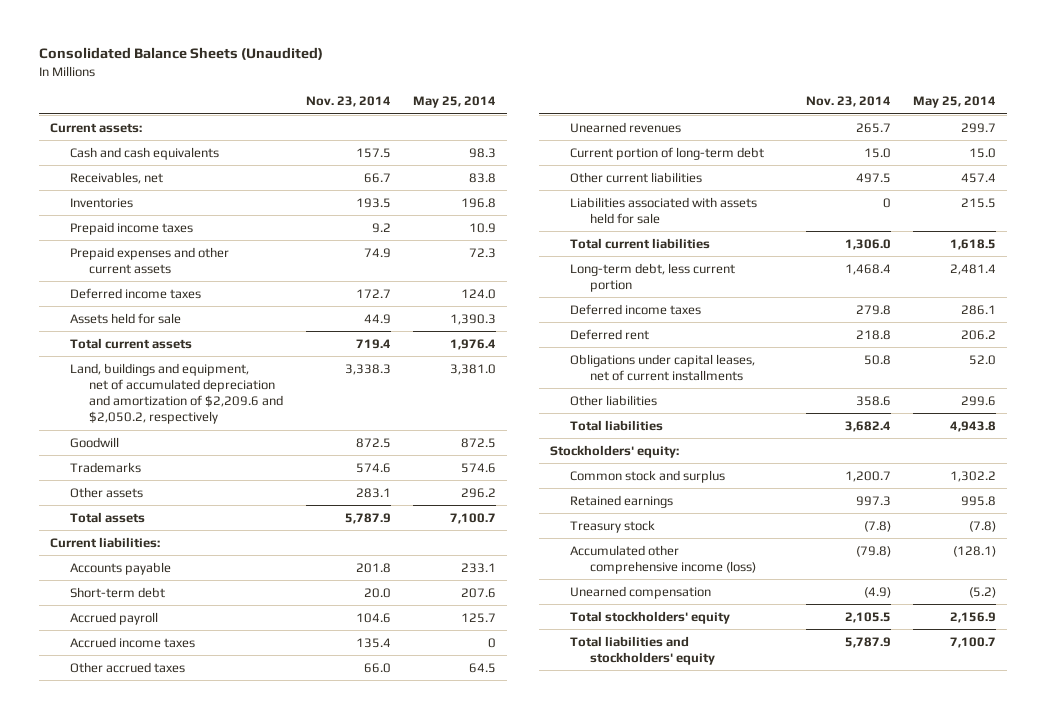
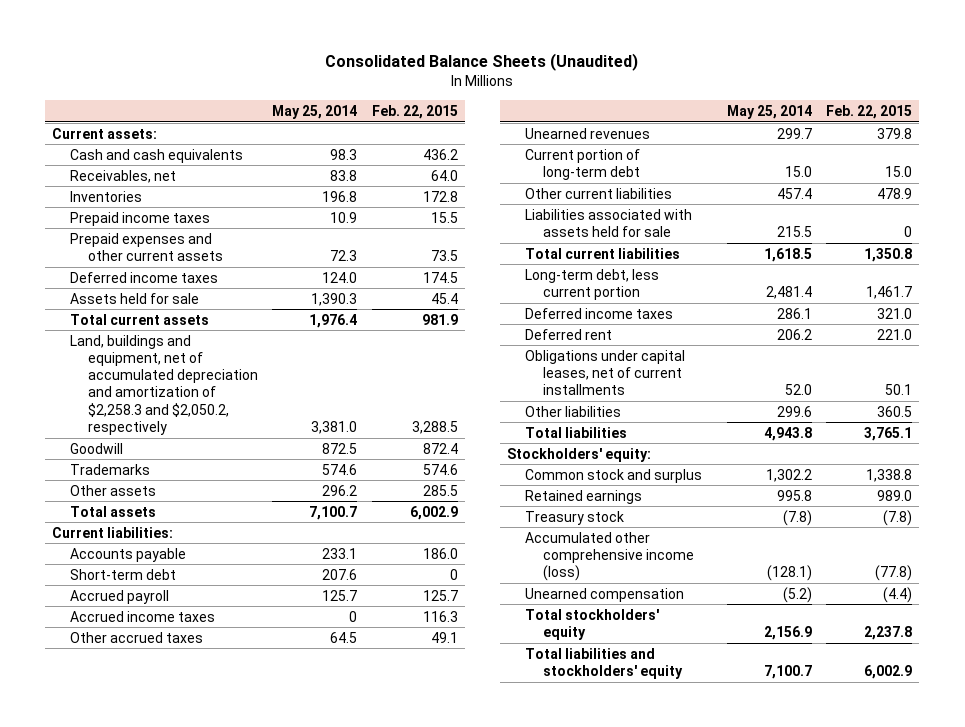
[305,96,391,108] Nov. 23, 2014 -> none
none -> [371,104,458,119] Feb. 22, 2015
[69,362,284,425] Land, buildings and equipment, net of accumulated depreciation and amortization of $2,209.6 and $2,050.2, respectively -> [70,334,259,435] Land, buildings and equipment, net of accumulated depreciation and amortization of $2,258.3 and $2,050.2, respectively

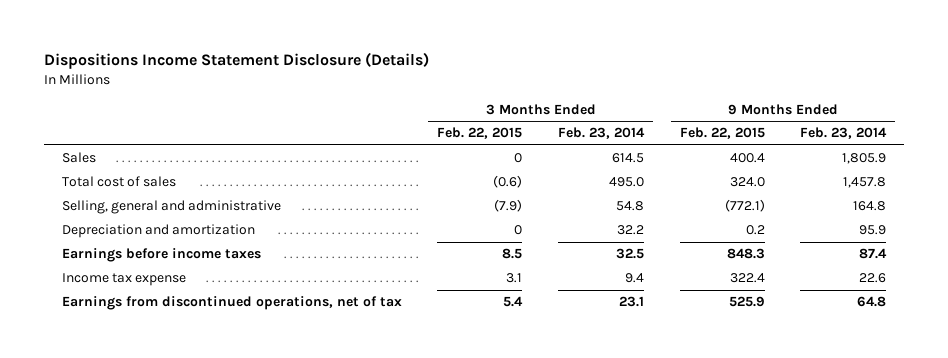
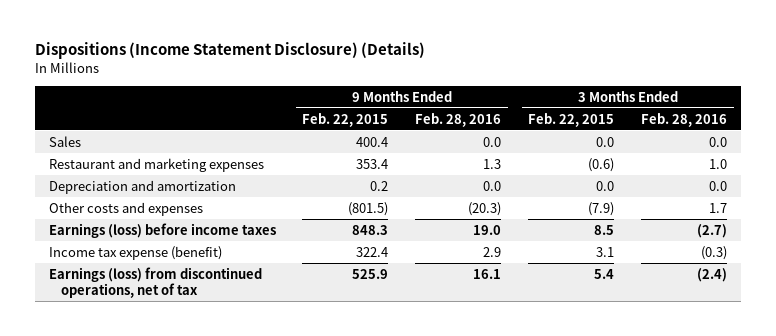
[43,52,429,70] Dispositions Income Statement Disclosure (Details) -> [35,42,426,60] Dispositions (Income Statement Disclosure) (Details)
[557,127,645,140] Feb. 23, 2014 -> none
[800,127,888,140] Feb. 23, 2014 -> none
none -> [415,112,502,127] Feb. 28, 2016
none -> [641,112,728,127] Feb. 28, 2016
[61,176,176,188] Total cost of sales -> none
[61,200,281,215] Selling, general and administrative -> none
[514,153,523,164] 0 -> [596,136,615,147] 0.0
none -> [48,157,264,172] Restaurant and marketing expenses
[514,225,523,236] 0 -> [596,180,615,191] 0.0
none -> [48,201,203,216] Other costs and expenses
[61,248,261,263] Earnings before income taxes -> [48,222,276,238] Earnings (loss) before income taxes
[61,273,186,287] Income tax expense -> [48,245,222,260] Income tax expense (benefit)
[61,296,402,311] Earnings from discontinued operations, net of tax -> [48,266,262,298] Earnings (loss) from discontinued operations, net of tax

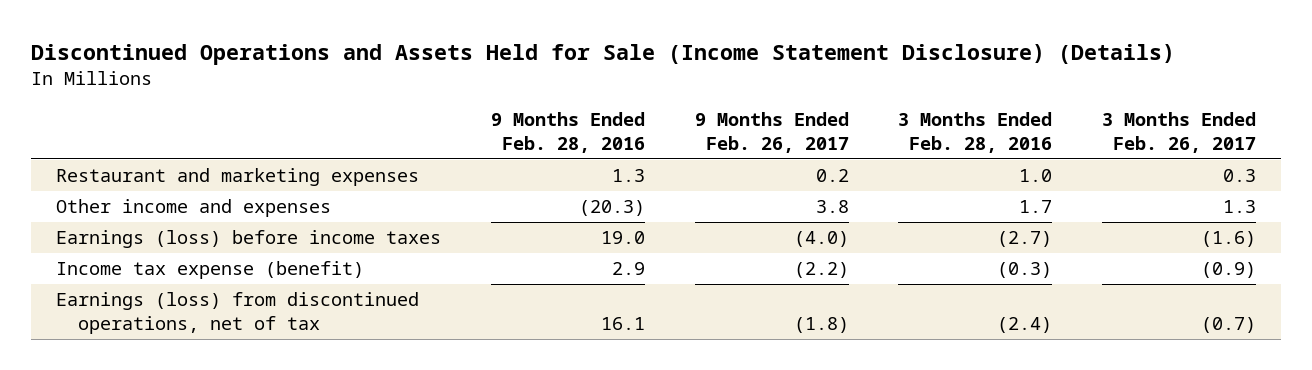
[35,42,426,60] Dispositions (Income Statement Disclosure) (Details) -> [31,44,1176,66] Discontinued Operations and Assets Held for Sale (Income Statement Disclosure) (Details)
[302,112,389,127] Feb. 22, 2015 -> none
[528,112,615,127] Feb. 22, 2015 -> none
none -> [694,112,849,153] 9 Months Ended Feb. 26, 2017
none -> [1101,112,1256,153] 3 Months Ended Feb. 26, 2017
[48,135,81,147] Sales -> none
[48,179,236,194] Depreciation and amortization -> none
[48,201,203,216] Other costs and expenses -> [56,199,332,218] Other income and expenses

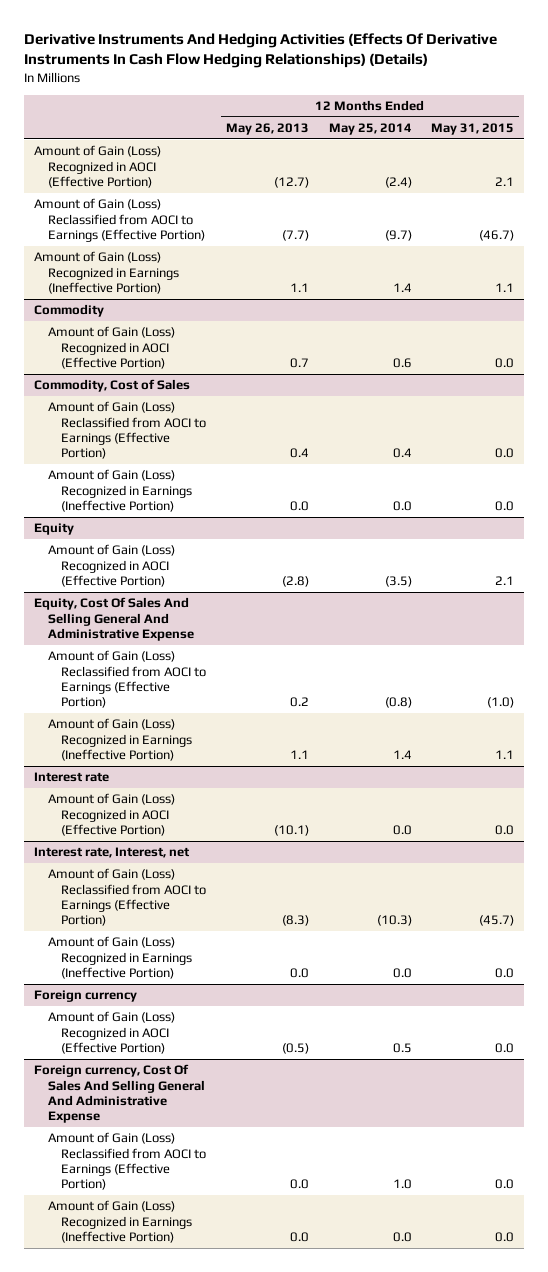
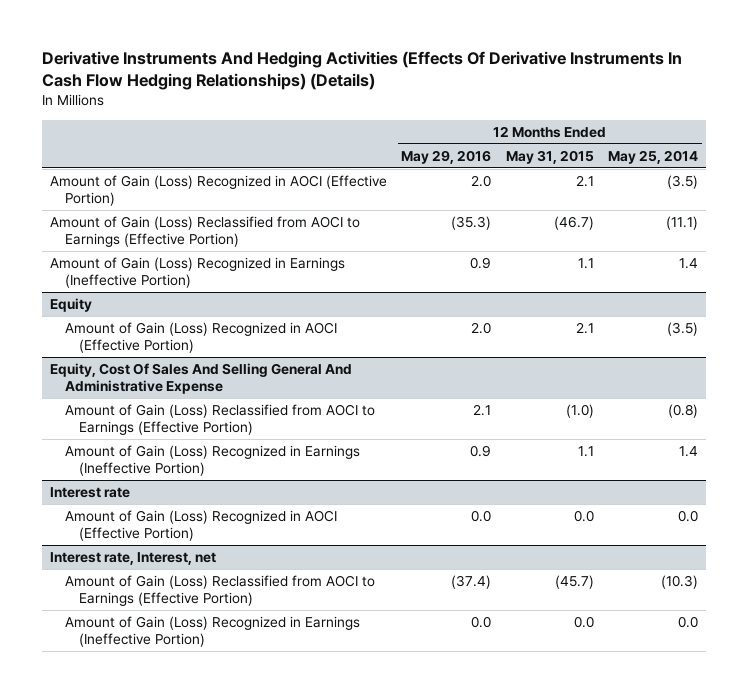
[226,123,310,136] May 26, 2013 -> none
none -> [401,149,492,164] May 29, 2016
[384,176,412,188] (2.4) -> [667,175,699,190] (3.5)
[384,229,412,241] (9.7) -> [666,216,699,231] (11.1)
[33,304,104,318] Commodity -> none
[47,326,175,369] Amount of Gain (Loss) Recognized in AOCI (Effective Portion) -> none
[33,379,190,393] Commodity, Cost of Sales -> none
[47,401,207,460] Amount of Gain (Loss) Reclassified from AOCI to Earnings (Effective Portion) -> none
[47,469,193,512] Amount of Gain (Loss) Recognized in Earnings (Ineffective Portion) -> none
[33,990,137,1003] Foreign currency -> none
[47,1011,175,1054] Amount of Gain (Loss) Recognized in AOCI (Effective Portion) -> none
[33,1064,205,1124] Foreign currency, Cost Of Sales And Selling General And Administrative Expense -> none
[47,1132,207,1191] Amount of Gain (Loss) Reclassified from AOCI to Earnings (Effective Portion) -> none
[47,1200,193,1243] Amount of Gain (Loss) Recognized in Earnings (Ineffective Portion) -> none

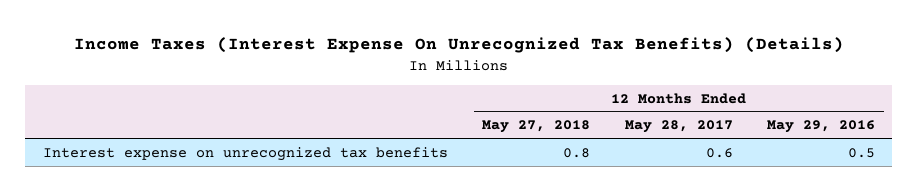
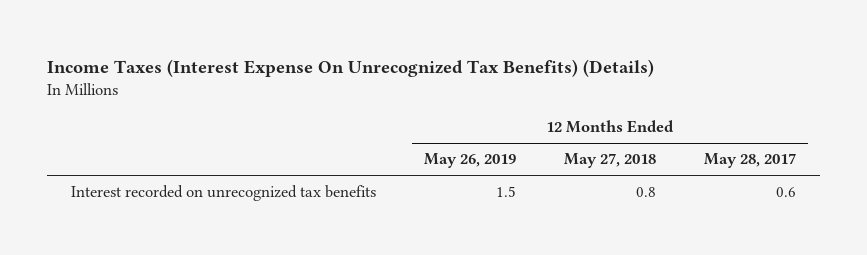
[767,120,876,134] May 29, 2016 -> none
none -> [424,153,517,169] May 26, 2019
[42,146,448,161] Interest expense on unrecognized tax benefits -> [71,185,377,202] Interest recorded on unrecognized tax benefits

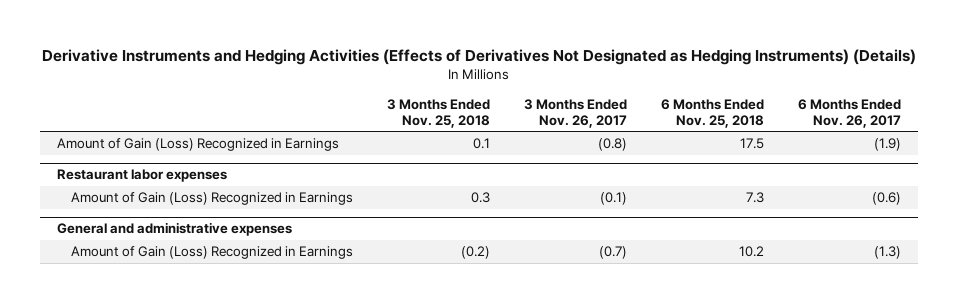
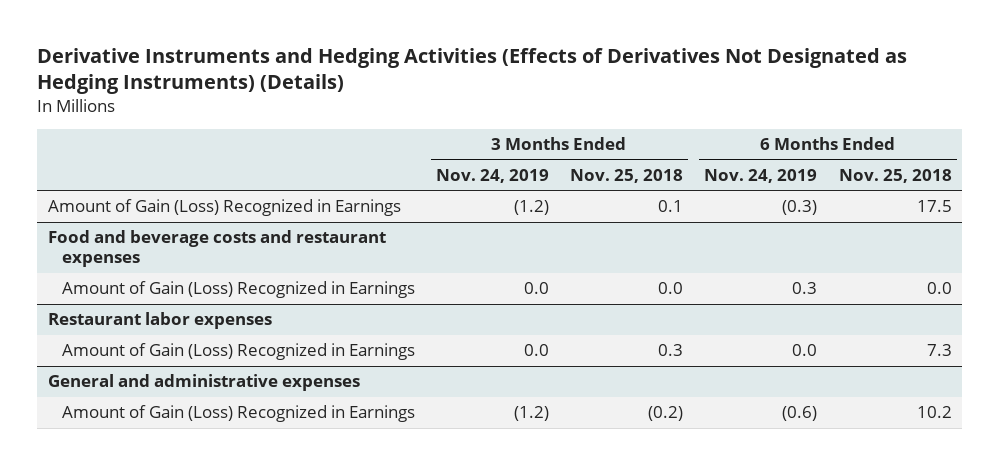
[524,98,628,128] 3 Months Ended Nov. 26, 2017 -> none
[798,98,902,128] 6 Months Ended Nov. 26, 2017 -> none
none -> [435,168,549,183] Nov. 24, 2019
none -> [704,168,818,183] Nov. 24, 2019
none -> [47,230,386,268] Food and beverage costs and restaurant expenses
none -> [61,281,415,299] Amount of Gain (Loss) Recognized in Earnings

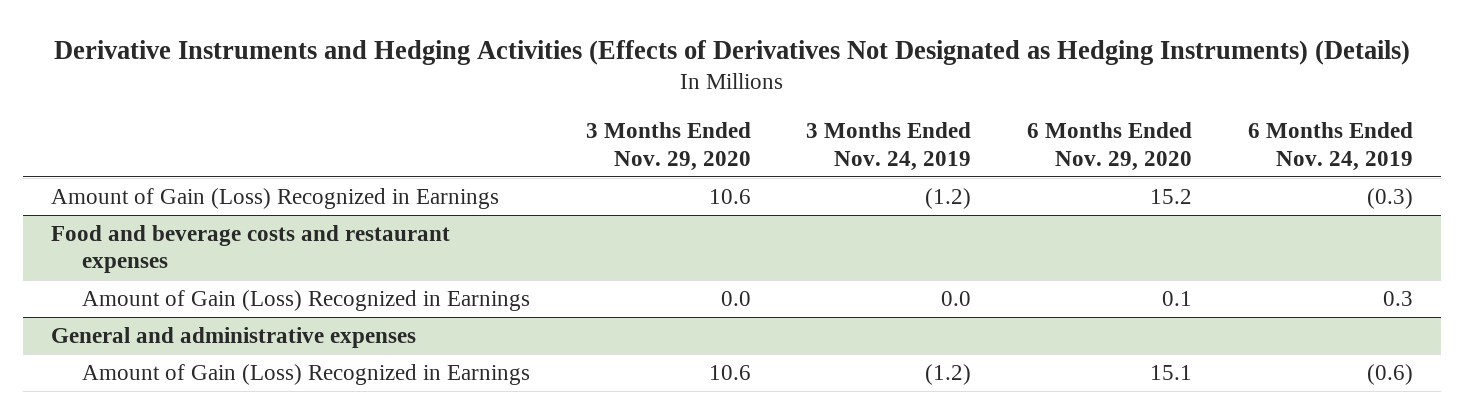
[570,168,684,183] Nov. 25, 2018 -> none
[838,168,952,183] Nov. 25, 2018 -> none
none -> [585,122,751,171] 3 Months Ended Nov. 29, 2020
none -> [1027,122,1193,171] 6 Months Ended Nov. 29, 2020
[47,312,272,330] Restaurant labor expenses -> none
[61,343,415,361] Amount of Gain (Loss) Recognized in Earnings -> none

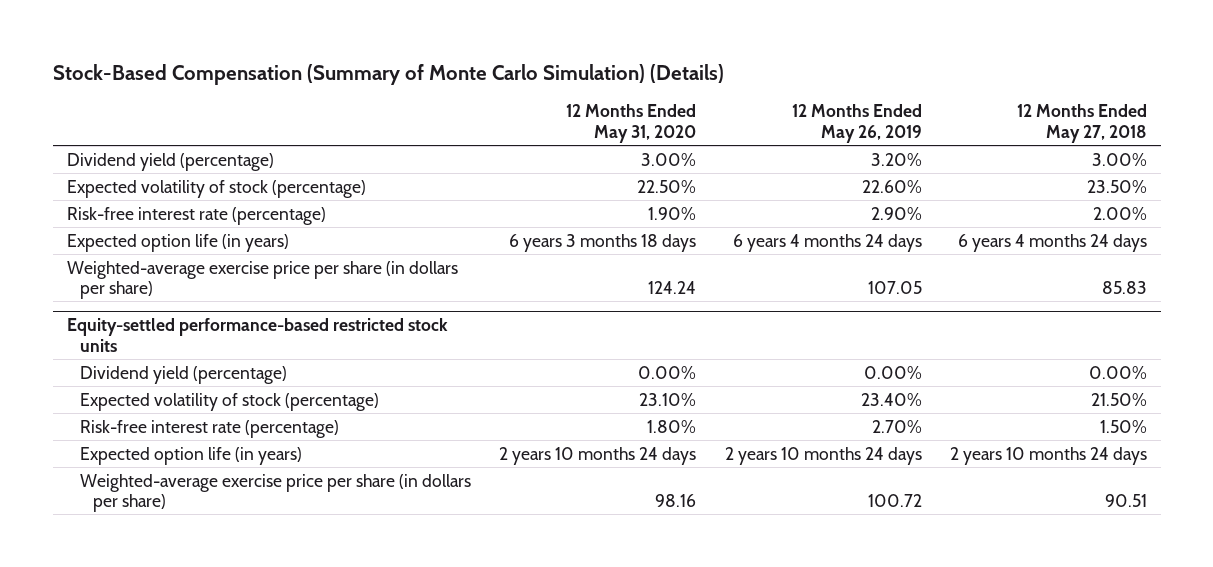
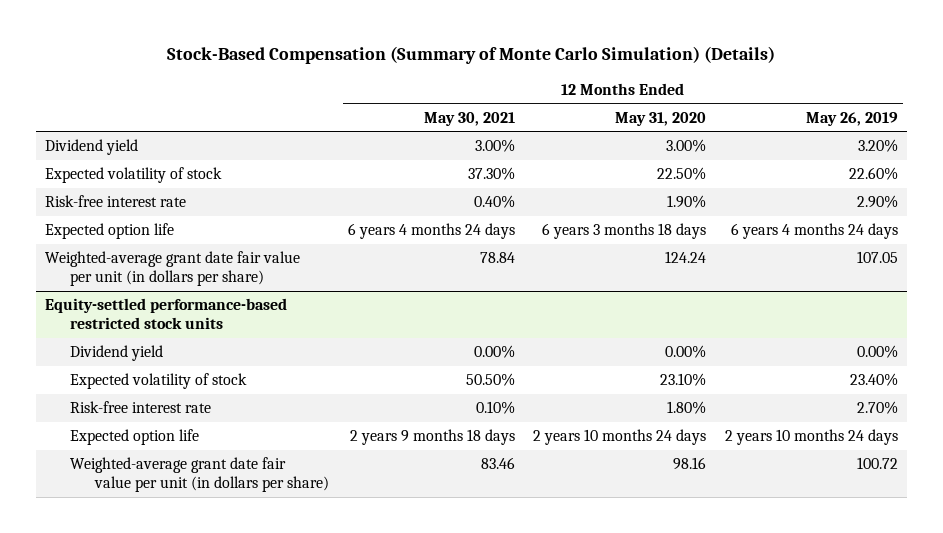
[1016,104,1147,144] 12 Months Ended May 27, 2018 -> none
none -> [423,112,515,127] May 30, 2021
[66,152,274,171] Dividend yield (percentage) -> [44,139,138,156] Dividend yield
[66,179,366,198] Expected volatility of stock (percentage) -> [44,167,222,184] Expected volatility of stock
[66,206,326,225] Risk-free interest rate (percentage) -> [44,195,186,208] Risk-free interest rate
[66,233,289,252] Expected option life (in years) -> [44,223,174,240] Expected option life
[66,260,458,300] Weighted-average exercise price per share (in dollars per share) -> [44,251,300,287] Weighted-average grant date fair value per unit (in dollars per share)
[79,365,287,384] Dividend yield (percentage) -> [70,345,164,362] Dividend yield
[79,392,379,411] Expected volatility of stock (percentage) -> [70,373,248,390] Expected volatility of stock
[79,419,339,438] Risk-free interest rate (percentage) -> [70,401,212,414] Risk-free interest rate
[79,446,302,465] Expected option life (in years) -> [70,429,200,446] Expected option life
[79,473,471,513] Weighted-average exercise price per share (in dollars per share) -> [70,457,330,493] Weighted-average grant date fair value per unit (in dollars per share)

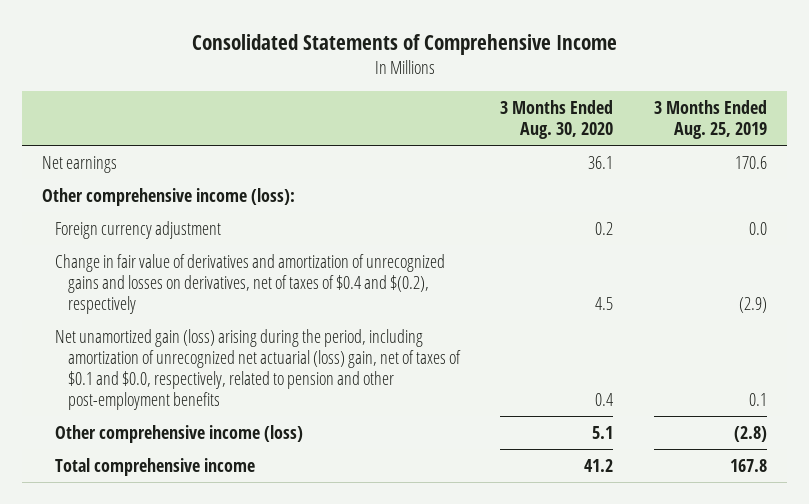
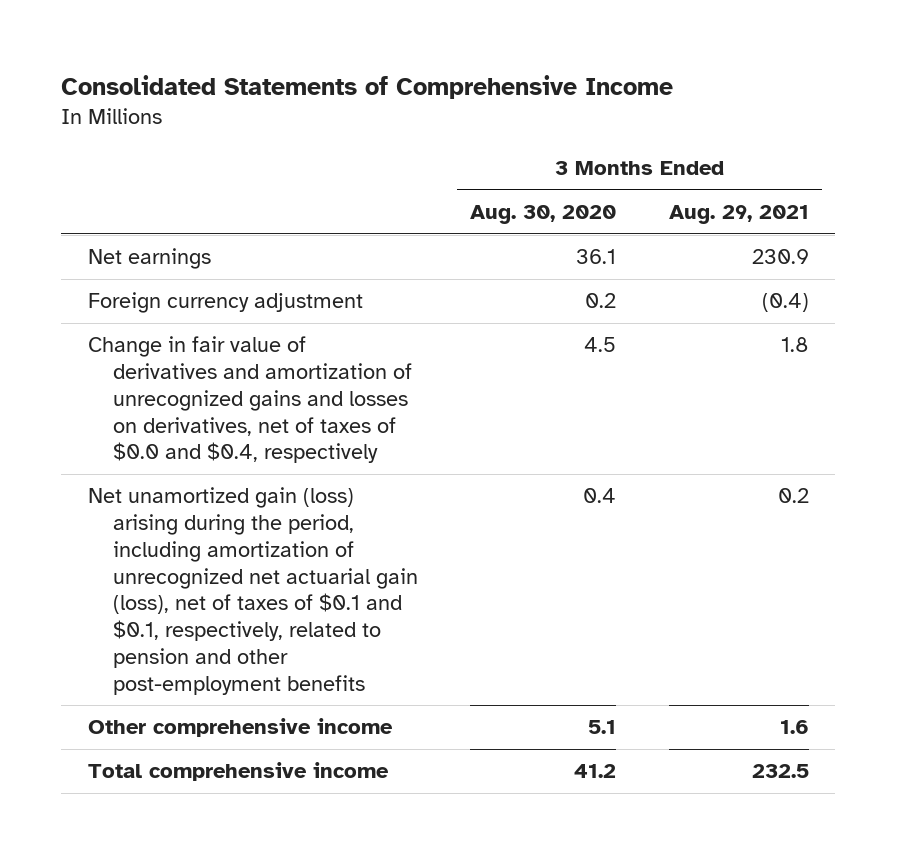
[654,100,768,140] 3 Months Ended Aug. 25, 2019 -> none
none -> [668,205,809,225] Aug. 29, 2021
[42,187,296,206] Other comprehensive income (loss): -> none
[55,253,446,314] Change in fair value of derivatives and amortization of unrecognized gains and losses on derivatives, net of taxes of $0.4 and $(0.2), respectively -> [87,336,412,464] Change in fair value of derivatives and amortization of unrecognized gains and losses on derivatives, net of taxes of $0.0 and $0.4, respectively
[55,328,461,410] Net unamortized gain (loss) arising during the period, including amortization of unrecognized net actuarial (loss) gain, net of taxes of $0.1 and $0.0, respectively, related to pension and other post-employment benefits -> [87,487,418,695] Net unamortized gain (loss) arising during the period, including amortization of unrecognized net actuarial gain (loss), net of taxes of $0.1 and $0.1, respectively, related to pension and other post-employment benefits
[55,424,304,443] Other comprehensive income (loss) -> [87,718,393,738] Other comprehensive income

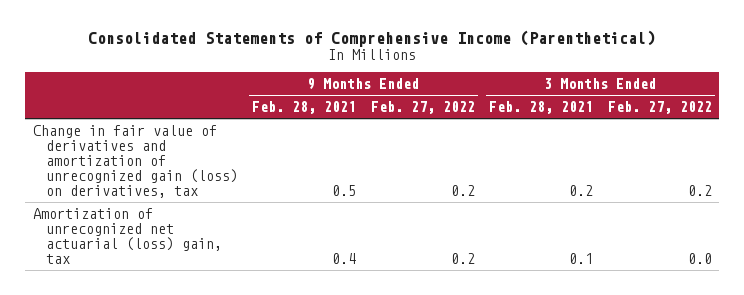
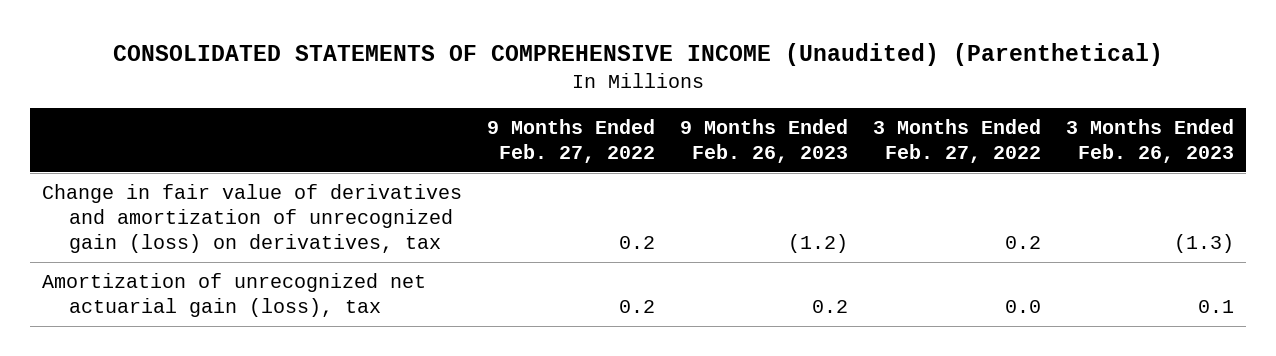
[88,29,656,47] Consolidated Statements of Comprehensive Income (Parenthetical) -> [113,43,1164,67] CONSOLIDATED STATEMENTS OF COMPREHENSIVE INCOME (Unaudited) (Parenthetical)
[252,101,357,115] Feb. 28, 2021 -> none
[489,101,594,115] Feb. 28, 2021 -> none
none -> [680,118,849,164] 9 Months Ended Feb. 26, 2023
none -> [1065,118,1234,164] 3 Months Ended Feb. 26, 2023
[32,208,222,264] Amortization of unrecognized net actuarial (loss) gain, tax -> [42,272,427,317] Amortization of unrecognized net actuarial gain (loss), tax

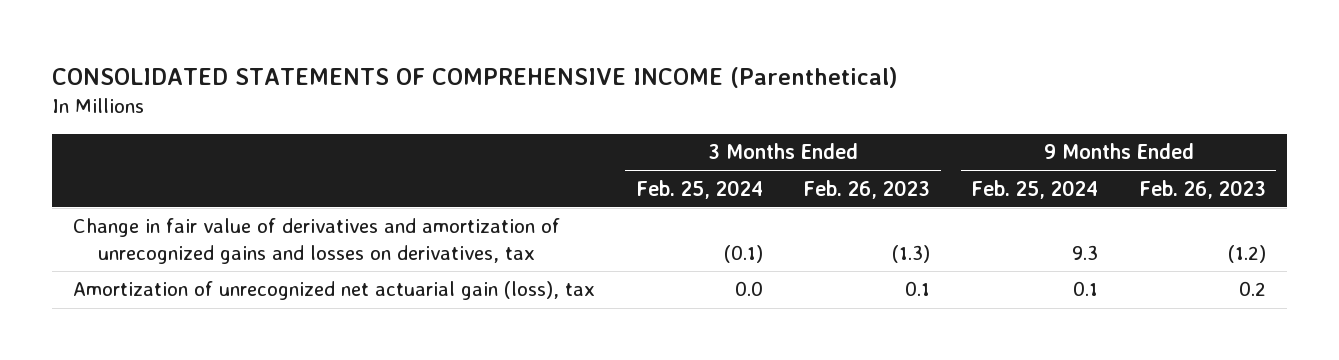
[113,43,1164,67] CONSOLIDATED STATEMENTS OF COMPREHENSIVE INCOME (Unaudited) (Parenthetical) -> [52,66,899,88] CONSOLIDATED STATEMENTS OF COMPREHENSIVE INCOME (Parenthetical)
[487,118,656,164] 9 Months Ended Feb. 27, 2022 -> none
[872,118,1041,164] 3 Months Ended Feb. 27, 2022 -> none
none -> [635,179,763,199] Feb. 25, 2024
none -> [971,179,1099,199] Feb. 25, 2024
[42,183,463,254] Change in fair value of derivatives and amortization of unrecognized gain (loss) on derivatives, tax -> [72,218,560,265] Change in fair value of derivatives and amortization of unrecognized gains and losses on derivatives, tax

